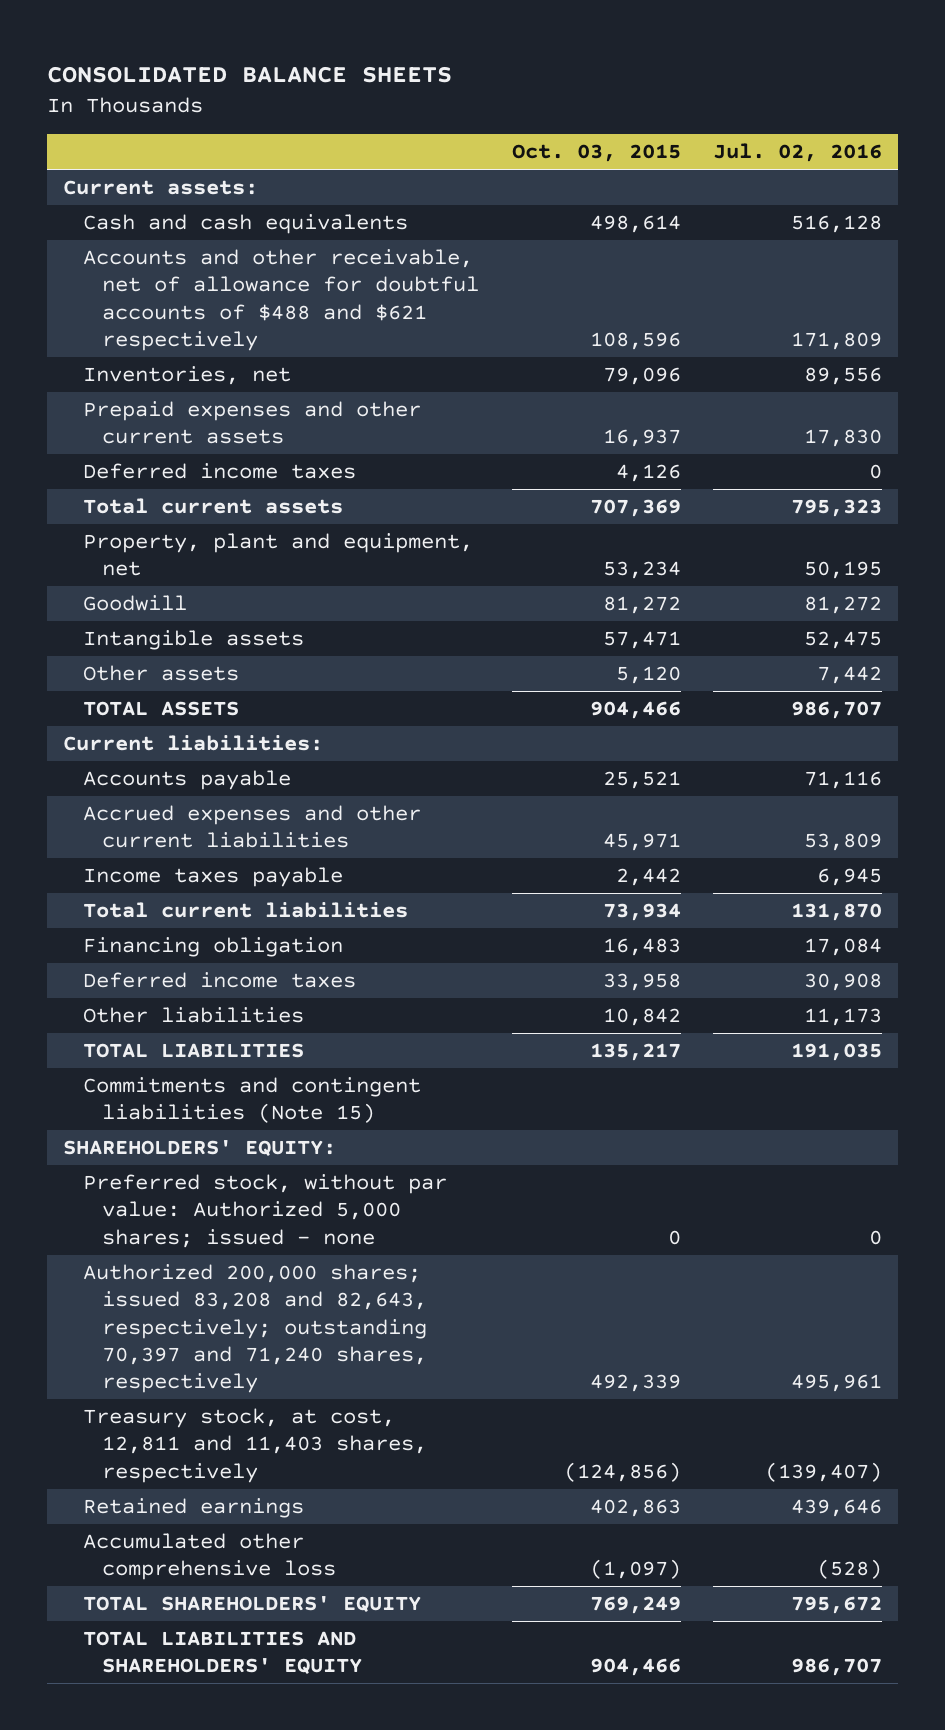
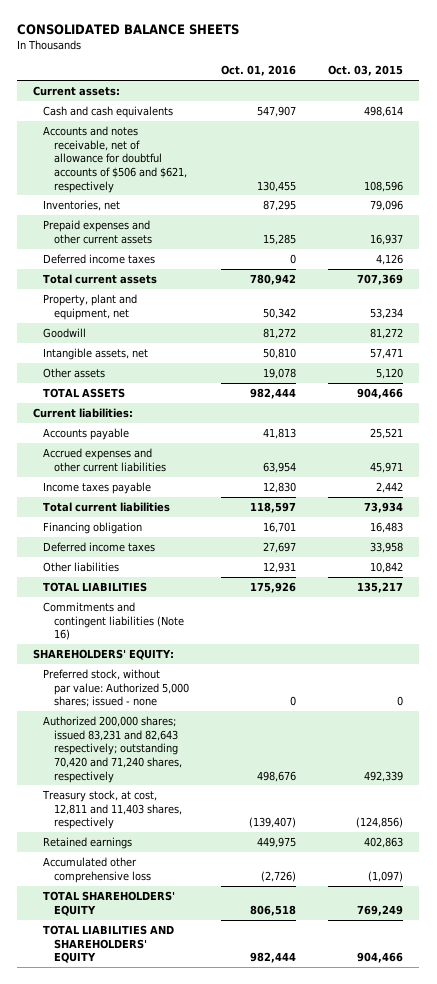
[713,143,883,163] Jul. 02, 2016 -> none
none -> [220,65,296,77] Oct. 01, 2016
[82,249,480,351] Accounts and other receivable, net of allowance for doubtful accounts of $488 and $621 respectively -> [43,125,187,193] Accounts and notes receivable, net of allowance for doubtful accounts of $506 and $621, respectively
[82,630,304,651] Intangible assets -> [43,347,149,360] Intangible assets, net
[82,1077,421,1124] Commitments and contingent liabilities (Note 15) -> [43,601,184,641] Commitments and contingent liabilities (Note 16)
[82,1264,428,1394] Authorized 200,000 shares; issued 83,208 and 82,643, respectively; outstanding 70,397 and 71,240 shares, respectively -> [43,715,182,783] Authorized 200,000 shares; issued 83,231 and 82,643 respectively; outstanding 70,420 and 71,240 shares, respectively

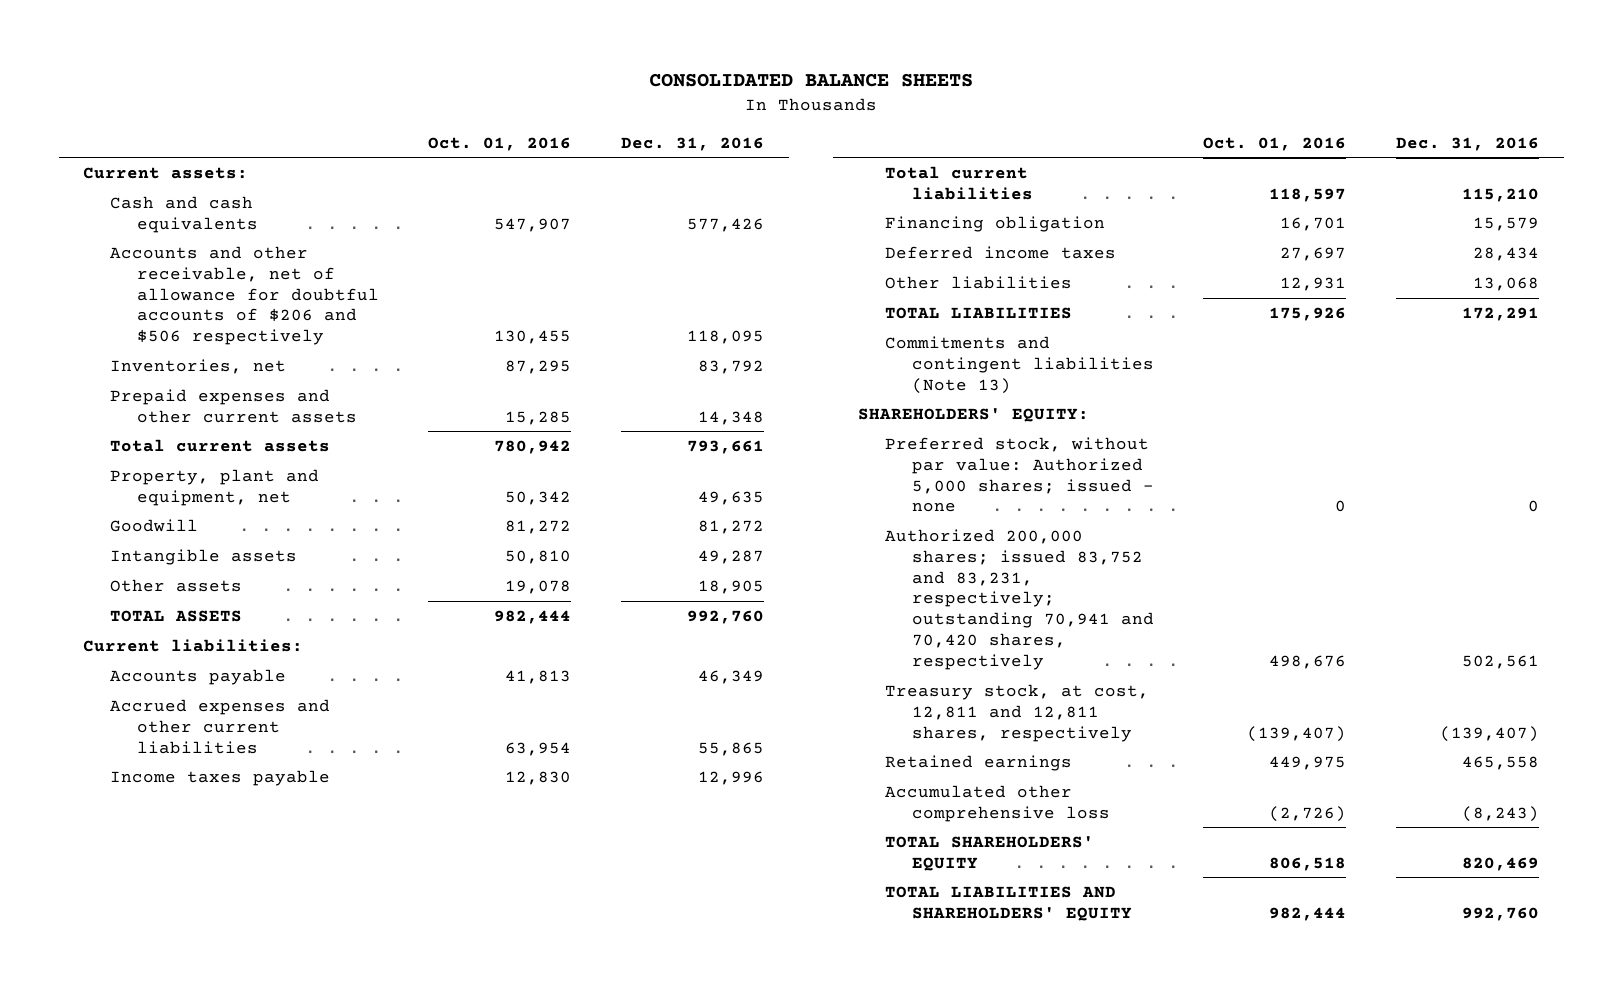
[328,65,404,77] Oct. 03, 2015 -> none
none -> [621,136,765,151] Dec. 31, 2016
[43,125,187,193] Accounts and notes receivable, net of allowance for doubtful accounts of $506 and $621, respectively -> [110,245,379,346] Accounts and other receivable, net of allowance for doubtful accounts of $206 and $506 respectively
[43,253,156,264] Deferred income taxes -> none
[43,347,149,360] Intangible assets, net -> [110,548,298,565] Intangible assets
[43,601,184,641] Commitments and contingent liabilities (Note 16) -> [884,335,1154,394] Commitments and contingent liabilities (Note 13)
[43,715,182,783] Authorized 200,000 shares; issued 83,231 and 82,643 respectively; outstanding 70,420 and 71,240 shares, respectively -> [884,528,1154,670] Authorized 200,000 shares; issued 83,752 and 83,231, respectively; outstanding 70,941 and 70,420 shares, respectively
[42,789,182,830] Treasury stock, at cost, 12,811 and 11,403 shares, respectively -> [884,683,1149,742] Treasury stock, at cost, 12,811 and 12,811 shares, respectively

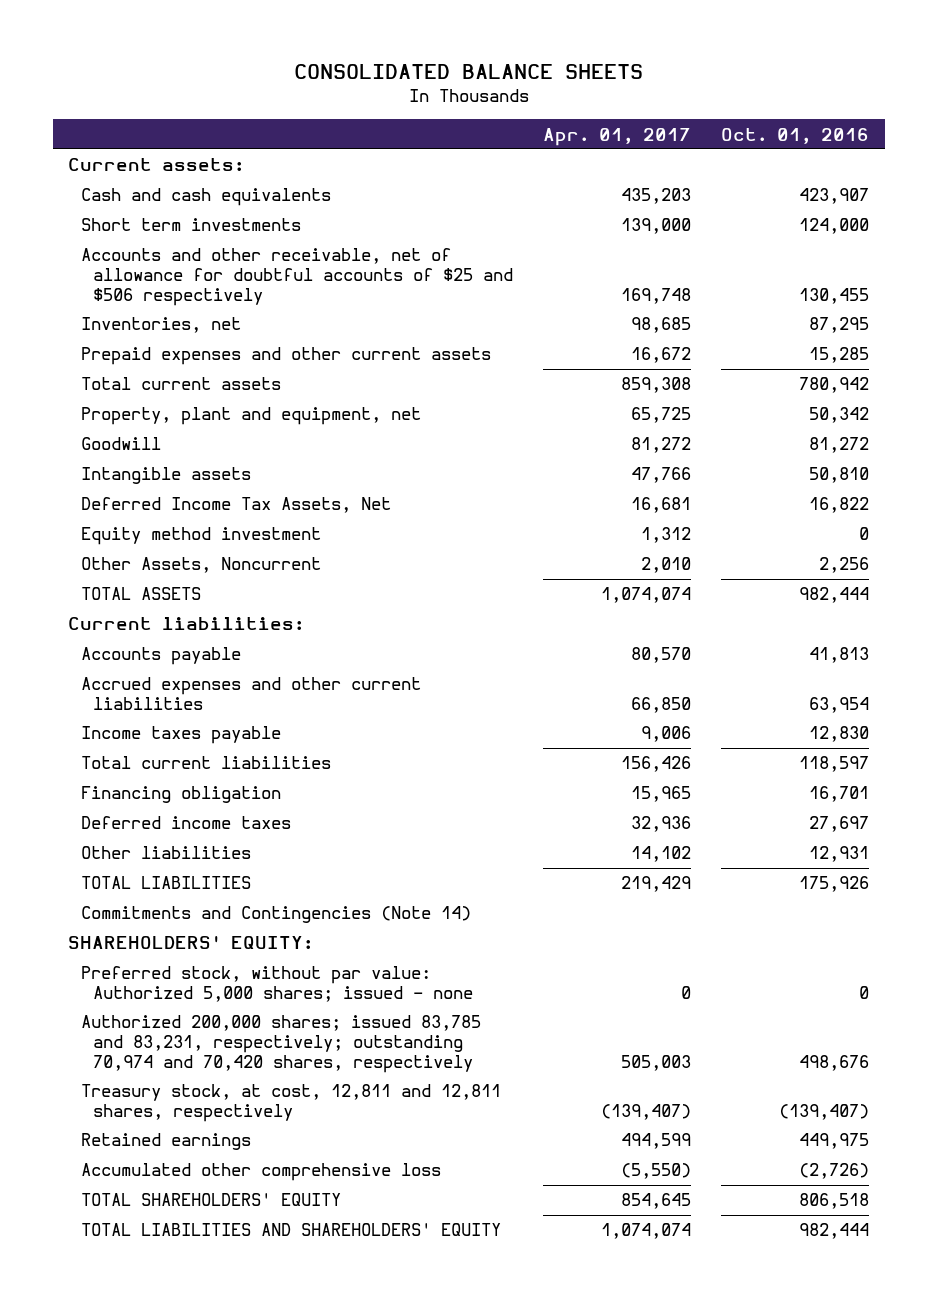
[621,136,765,151] Dec. 31, 2016 -> none
none -> [543,127,692,146] Apr. 01, 2017
[494,217,572,232] 547,907 -> [799,188,870,205] 423,907
none -> [80,218,301,232] Short term investments
[110,245,379,346] Accounts and other receivable, net of allowance for doubtful accounts of $206 and $506 respectively -> [80,248,513,306] Accounts and other receivable, net of allowance for doubtful accounts of $25 and $506 respectively
none -> [80,497,391,514] Deferred Income Tax Assets, Net
none -> [80,527,321,546] Equity method investment
[110,578,243,592] Other assets -> [80,557,321,574] Other Assets, Noncurrent
[505,579,572,594] 19,078 -> [819,557,870,574] 2,256
[884,335,1154,394] Commitments and contingent liabilities (Note 13) -> [80,906,471,924] Commitments and Contingencies (Note 14)
[884,528,1154,670] Authorized 200,000 shares; issued 83,752 and 83,231, respectively; outstanding 70,941 and 70,420 shares, respectively -> [80,1015,481,1073] Authorized 200,000 shares; issued 83,785 and 83,231, respectively; outstanding 70,974 and 70,420 shares, respectively

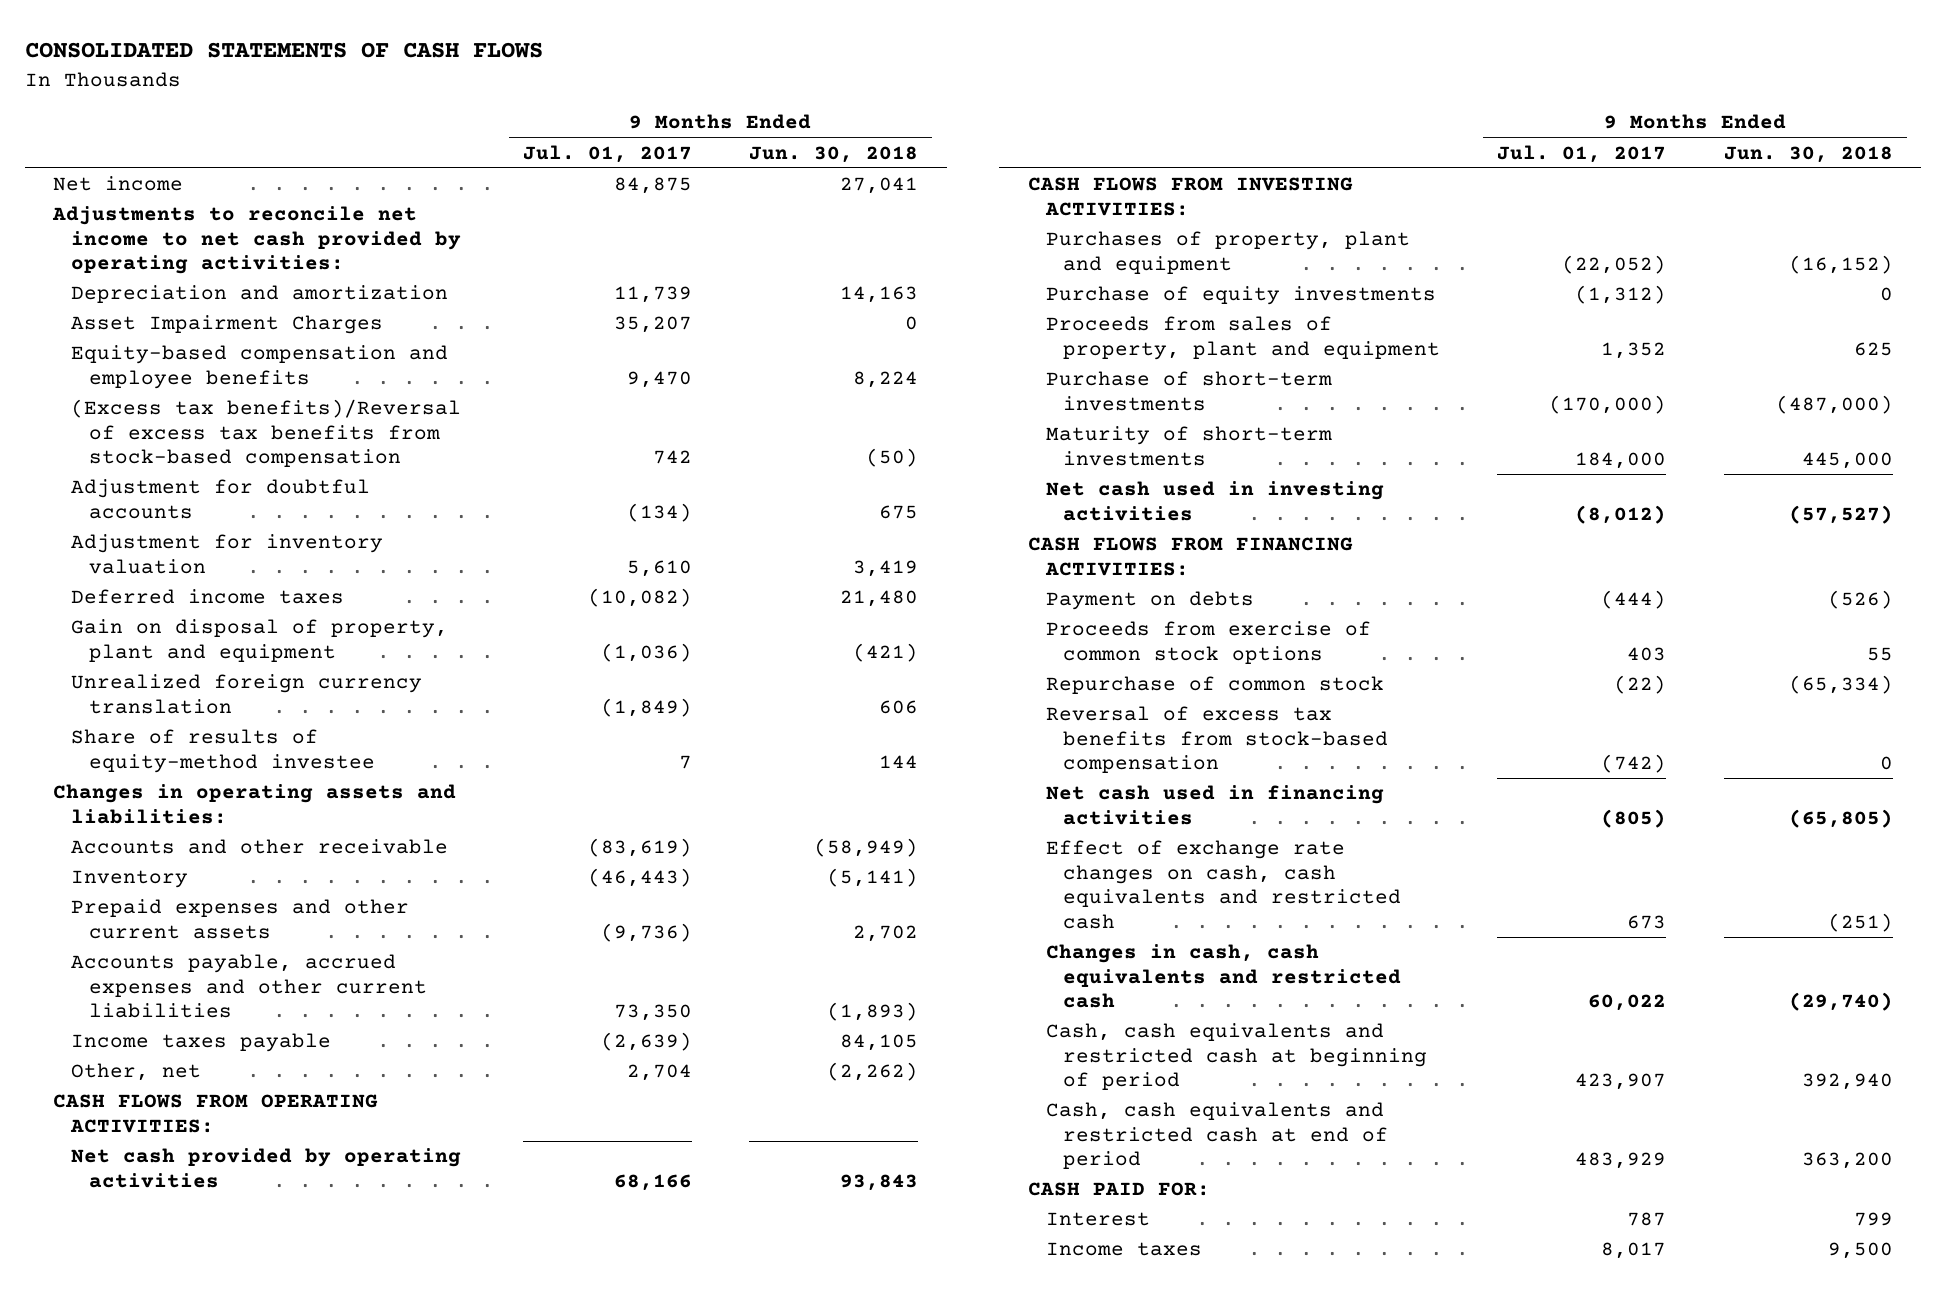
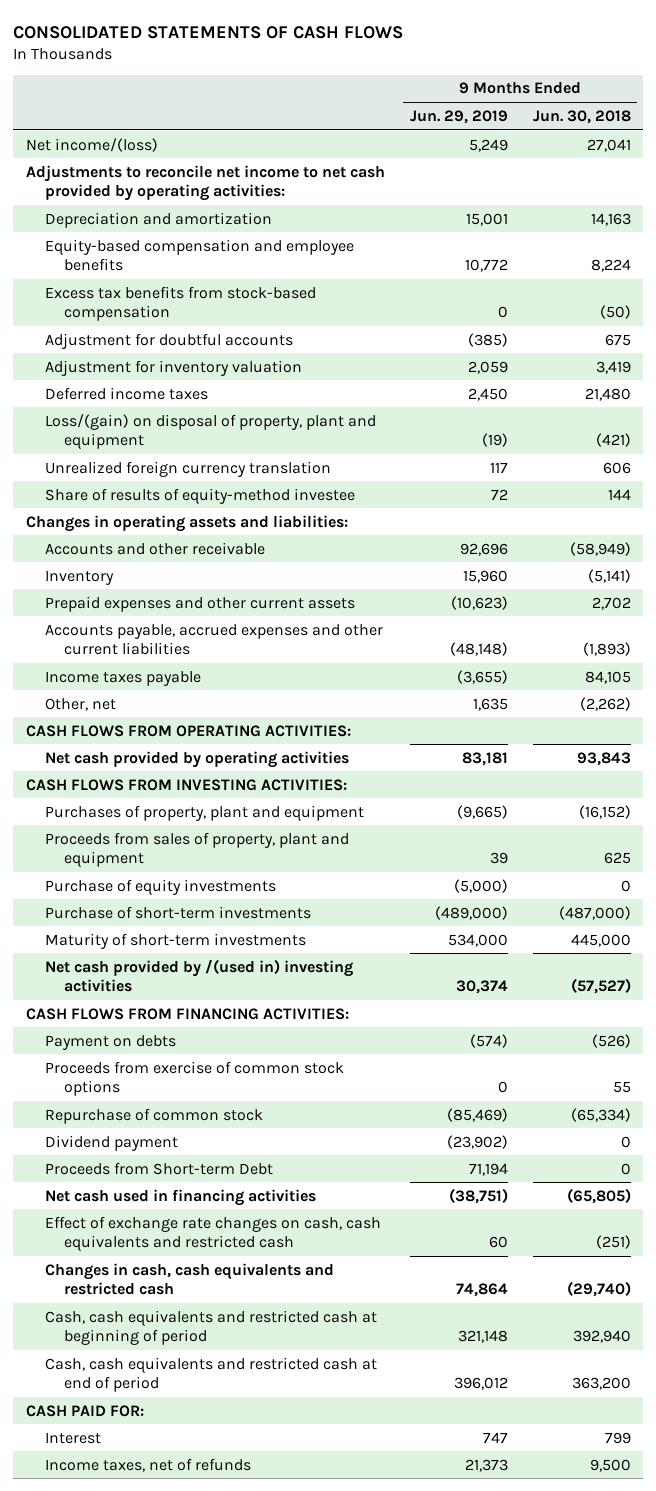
[522,144,692,163] Jul. 01, 2017 -> none
none -> [409,109,508,124] Jun. 29, 2019
[53,176,184,192] Net income -> [25,137,158,152] Net income/(loss)
[70,315,383,335] Asset Impairment Charges -> none
[70,399,461,468] (Excess tax benefits)/Reversal of excess tax benefits from stock-based compensation -> [44,285,316,322] Excess tax benefits from stock-based compensation
[70,619,448,662] Gain on disposal of property, plant and equipment -> [44,413,376,450] Loss/(gain) on disposal of property, plant and equipment
[1045,286,1436,306] Purchase of equity investments -> [44,878,276,895] Purchase of equity investments
[1045,481,1384,521] Net cash used in investing activities -> [44,958,353,993] Net cash provided by /(used in) investing activities
[1045,706,1389,774] Reversal of excess tax benefits from stock-based compensation -> none
none -> [44,1134,178,1151] Dividend payment
none -> [44,1161,273,1175] Proceeds from Short-term Debt
[1045,1242,1202,1257] Income taxes -> [44,1457,251,1472] Income taxes, net of refunds

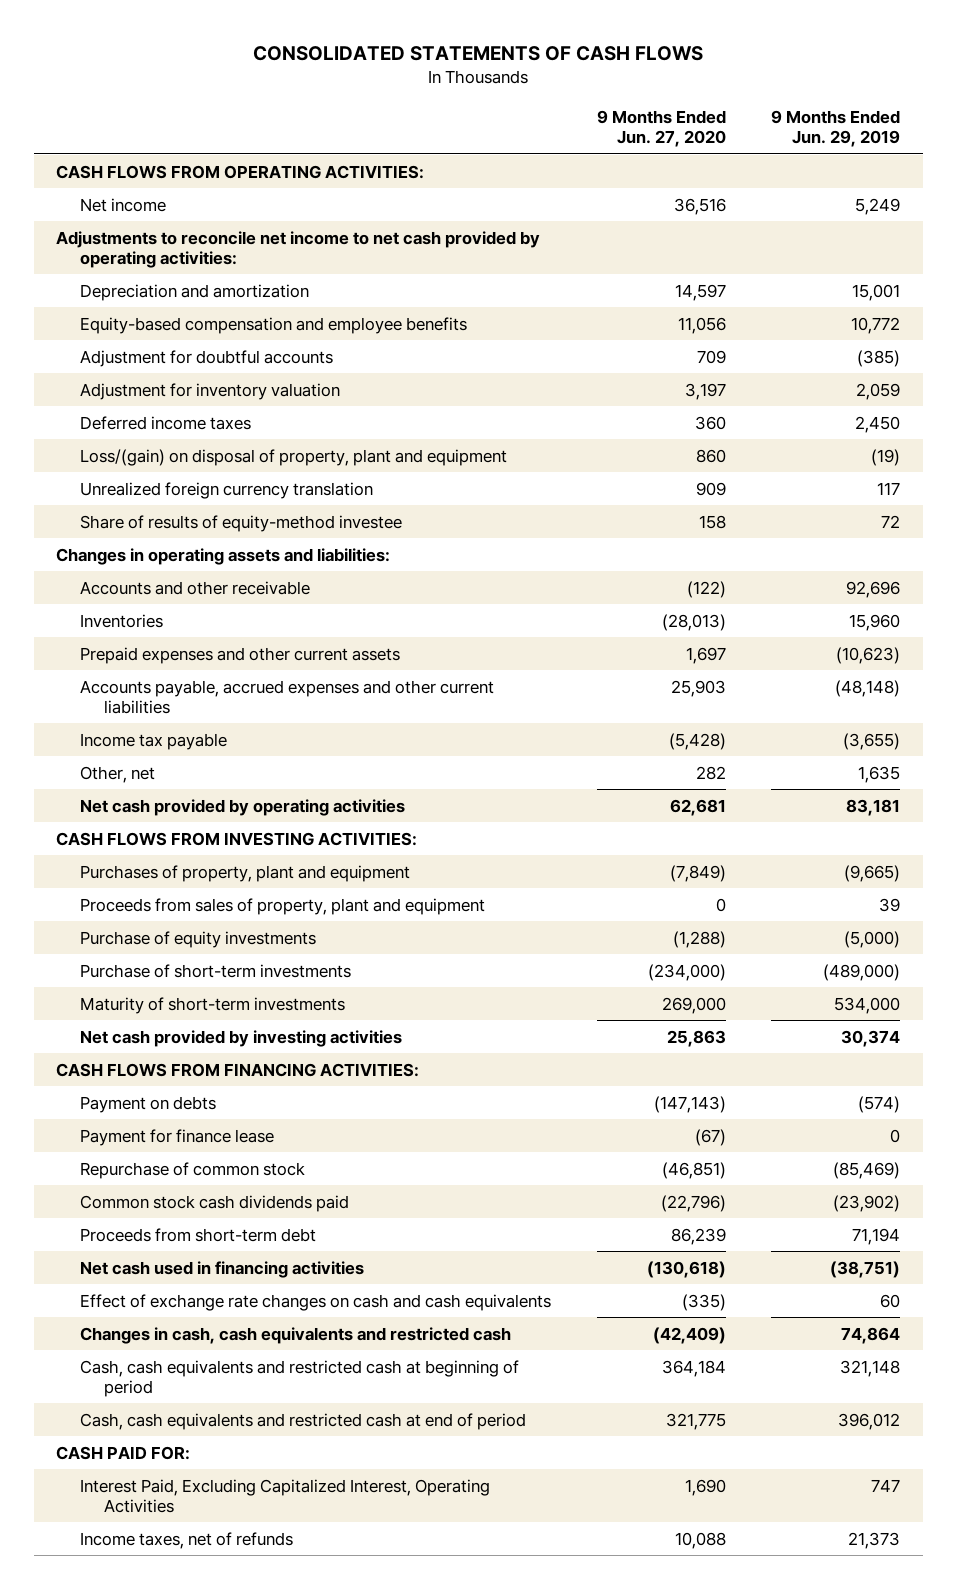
[532,109,631,124] Jun. 30, 2018 -> none
none -> [596,110,726,148] 9 Months Ended Jun. 27, 2020
[25,724,351,737] CASH FLOWS FROM OPERATING ACTIVITIES: -> [56,164,425,179] CASH FLOWS FROM OPERATING ACTIVITIES:
[25,137,158,152] Net income/(loss) -> [80,197,167,212] Net income
[44,285,316,322] Excess tax benefits from stock-based compensation -> none
[44,569,114,585] Inventory -> [80,613,164,628] Inventories
[44,670,201,686] Income taxes payable -> [80,732,228,750] Income tax payable
[44,958,353,993] Net cash provided by /(used in) investing activities -> [80,1029,403,1047] Net cash provided by investing activities
[44,1060,344,1097] Proceeds from exercise of common stock options -> none
none -> [80,1128,275,1146] Payment for finance lease
[44,1134,178,1151] Dividend payment -> [80,1194,350,1212] Common stock cash dividends paid
[44,1161,273,1175] Proceeds from Short-term Debt -> [80,1227,317,1242] Proceeds from short-term debt
[44,1215,381,1252] Effect of exchange rate changes on cash, cash equivalents and restricted cash -> [80,1293,552,1311] Effect of exchange rate changes on cash and cash equivalents
[44,1431,101,1444] Interest -> [80,1478,491,1513] Interest Paid, Excluding Capitalized Interest, Operating Activities

